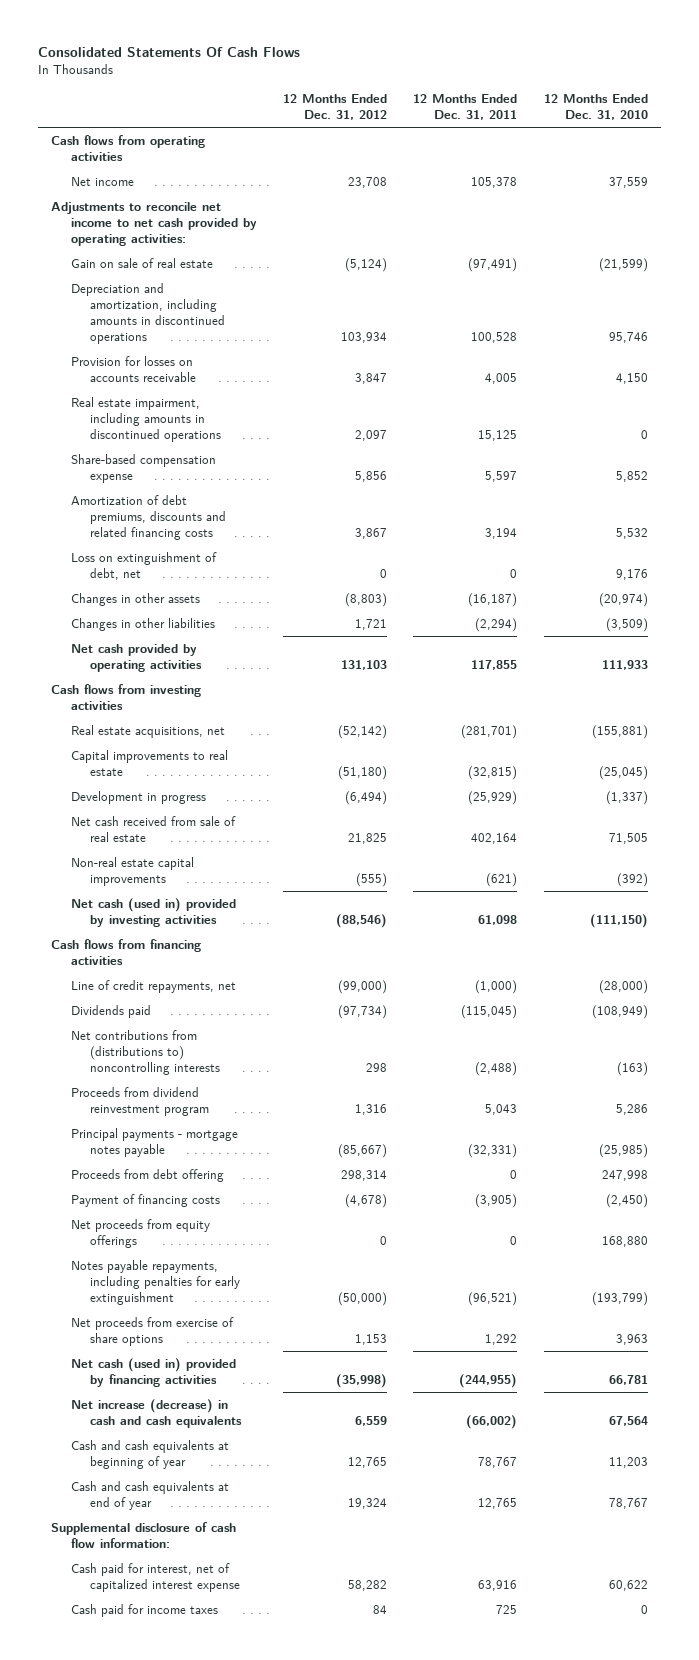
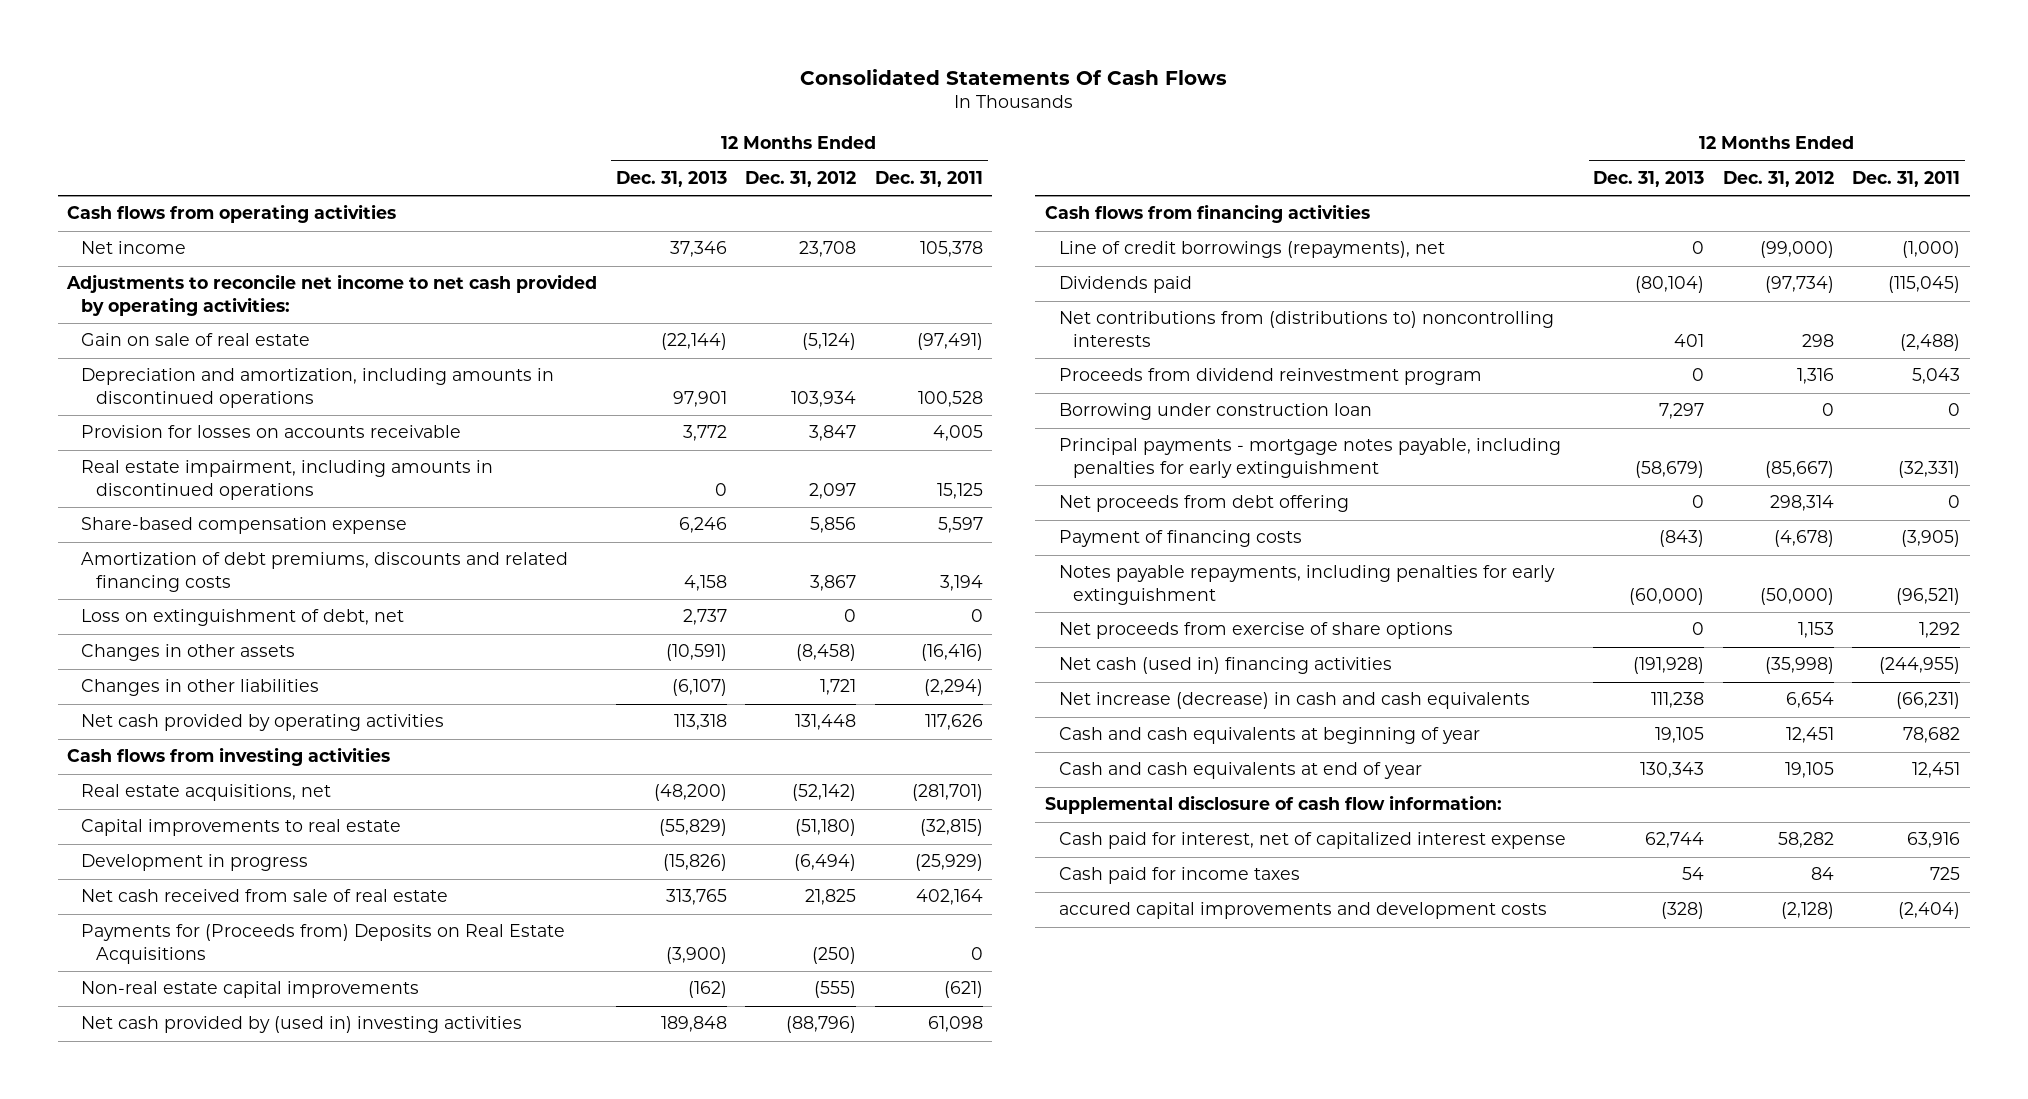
[543,94,648,121] 12 Months Ended Dec. 31, 2010 -> none
none -> [615,170,727,187] Dec. 31, 2013
[344,593,387,608] (8,803) -> [796,644,857,662] (8,458)
[468,593,518,608] (16,187) -> [920,644,983,662] (16,416)
[340,659,387,670] 131,103 -> [795,714,857,731] 131,448
[471,659,518,670] 117,855 -> [924,714,983,731] 117,626
none -> [81,924,566,964] Payments for (Proceeds from) Deposits on Real Estate Acquisitions
[70,898,236,927] Net cash (used in) provided by investing activities -> [81,1016,523,1034] Net cash provided by (used in) investing activities
[335,913,387,928] (88,546) -> [786,1016,857,1034] (88,796)
[70,980,236,994] Line of credit repayments, net -> [1059,241,1446,259] Line of credit borrowings (repayments), net
none -> [1059,403,1373,421] Borrowing under construction loan
[70,1128,238,1157] Principal payments - mortgage notes payable -> [1059,438,1562,478] Principal payments - mortgage notes payable, including penalties for early extinguishment
[70,1169,224,1183] Proceeds from debt offering -> [1059,495,1350,513] Net proceeds from debt offering
[70,1219,210,1248] Net proceeds from equity offerings -> none
[70,1358,236,1387] Net cash (used in) provided by financing activities -> [1059,657,1393,675] Net cash (used in) financing activities
[354,1415,387,1426] 6,559 -> [1785,692,1834,709] 6,654
[466,1414,518,1429] (66,002) -> [1896,692,1961,710] (66,231)
[347,1456,387,1468] 12,765 -> [1785,727,1834,744] 12,451
[478,1456,518,1468] 78,767 -> [1903,727,1961,744] 78,682
[347,1497,387,1509] 19,324 -> [1784,762,1834,779] 19,105
[478,1497,518,1509] 12,765 -> [1912,762,1961,779] 12,451
none -> [1059,902,1548,920] accured capital improvements and development costs

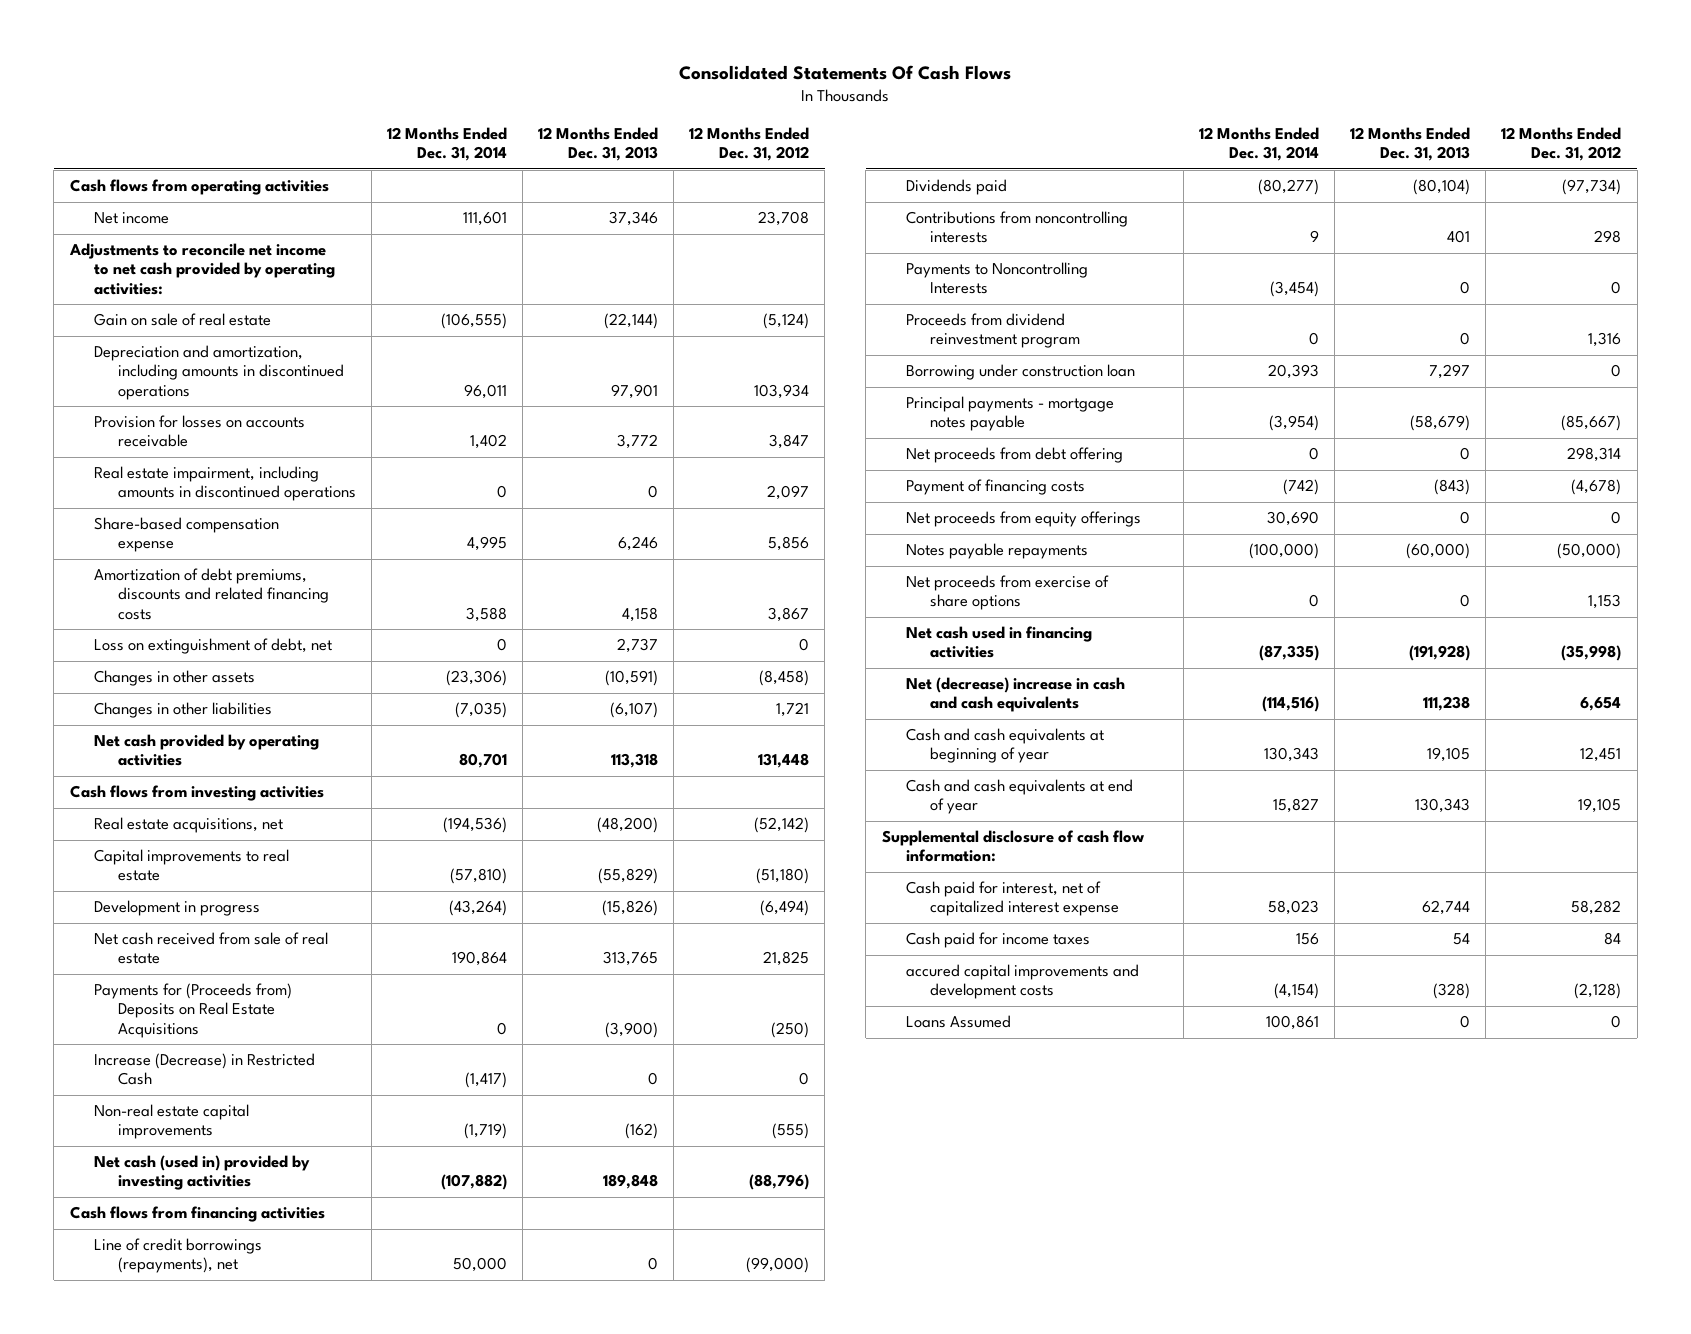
[874,170,983,187] Dec. 31, 2011 -> none
none -> [386,127,507,162] 12 Months Ended Dec. 31, 2014
none -> [93,1053,315,1086] Increase (Decrease) in Restricted Cash
[81,1016,523,1034] Net cash provided by (used in) investing activities -> [93,1155,310,1191] Net cash (used in) provided by investing activities
[1059,311,1555,347] Net contributions from (distributions to) noncontrolling interests -> [905,211,1128,244] Contributions from noncontrolling interests
none -> [905,262,1088,295] Payments to Noncontrolling Interests
[1059,438,1562,478] Principal payments - mortgage notes payable, including penalties for early extinguishment -> [905,396,1114,432] Principal payments - mortgage notes payable
none -> [905,511,1141,528] Net proceeds from equity offerings
[1059,565,1556,605] Notes payable repayments, including penalties for early extinguishment -> [905,543,1088,560] Notes payable repayments
[1059,657,1393,675] Net cash (used in) financing activities -> [905,626,1092,659] Net cash used in financing activities
[1059,692,1531,710] Net increase (decrease) in cash and cash equivalents -> [905,677,1125,713] Net (decrease) increase in cash and cash equivalents
none -> [905,1015,1011,1029] Loans Assumed

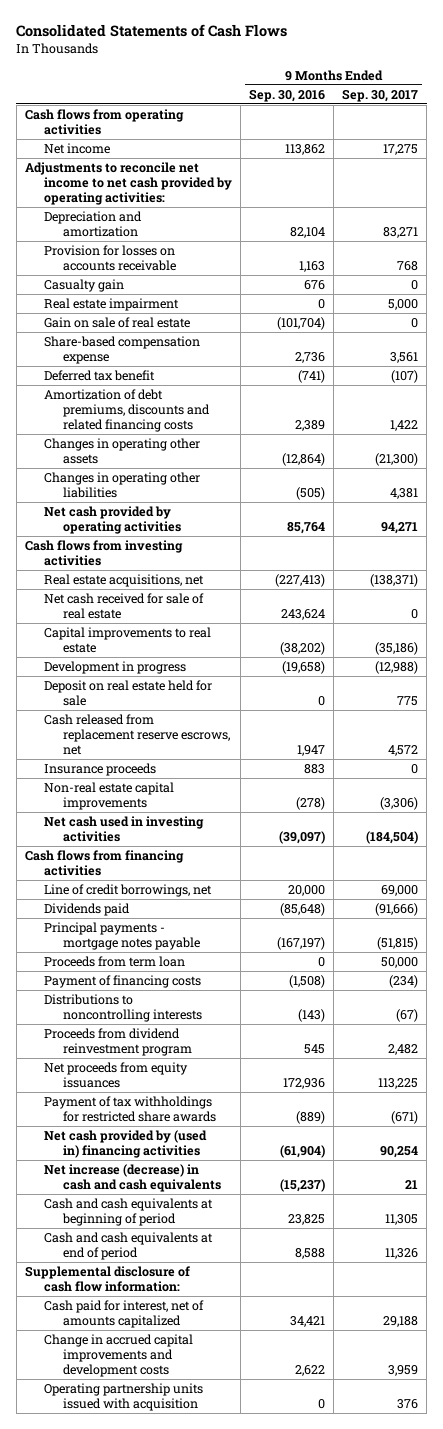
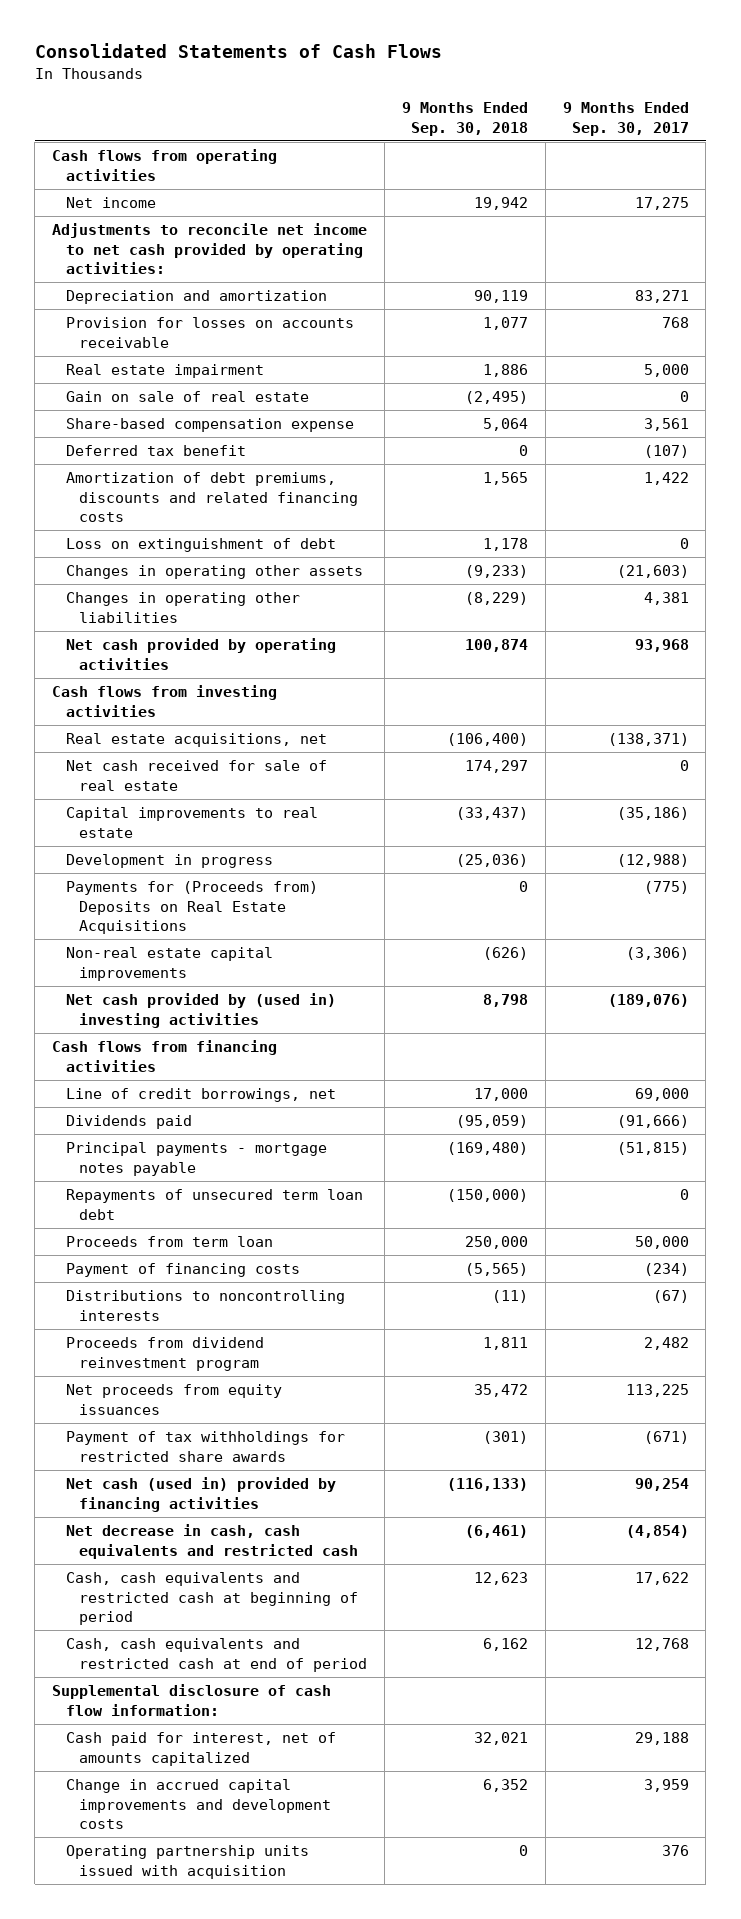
[248,88,325,102] Sep. 30, 2016 -> none
none -> [402,102,529,136] 9 Months Ended Sep. 30, 2018
[43,279,124,293] Casualty gain -> none
none -> [65,538,336,553] Loss on extinguishment of debt
[375,452,419,466] (21,300) -> [616,565,689,579] (21,603)
[381,521,419,534] 94,271 -> [634,639,689,653] 93,968
[43,680,212,706] Deposit on real estate held for sale -> none
[43,714,230,755] Cash released from replacement reserve escrows, net -> none
[43,763,156,777] Insurance proceeds -> none
none -> [65,881,318,935] Payments for (Proceeds from) Deposits on Real Estate Acquisitions
[43,816,204,842] Net cash used in investing activities -> [65,993,336,1028] Net cash provided by (used in) investing activities
[366,830,419,844] (184,504) -> [607,994,689,1008] (189,076)
none -> [65,1189,363,1220] Repayments of unsecured term loan debt
[43,1130,207,1158] Net cash provided by (used in) financing activities -> [65,1477,336,1512] Net cash (used in) provided by financing activities
[43,1164,221,1192] Net increase (decrease) in cash and cash equivalents -> [65,1524,359,1559] Net decrease in cash, cash equivalents and restricted cash
[405,1179,419,1189] 21 -> [625,1525,689,1539] (4,854)
[43,1198,213,1226] Cash and cash equivalents at beginning of period -> [65,1572,359,1626] Cash, cash equivalents and restricted cash at beginning of period
[385,1213,419,1225] 11,305 -> [634,1572,689,1586] 17,622
[43,1232,213,1260] Cash and cash equivalents at end of period -> [65,1638,368,1672] Cash, cash equivalents and restricted cash at end of period
[385,1247,419,1259] 11,326 -> [634,1638,689,1652] 12,768

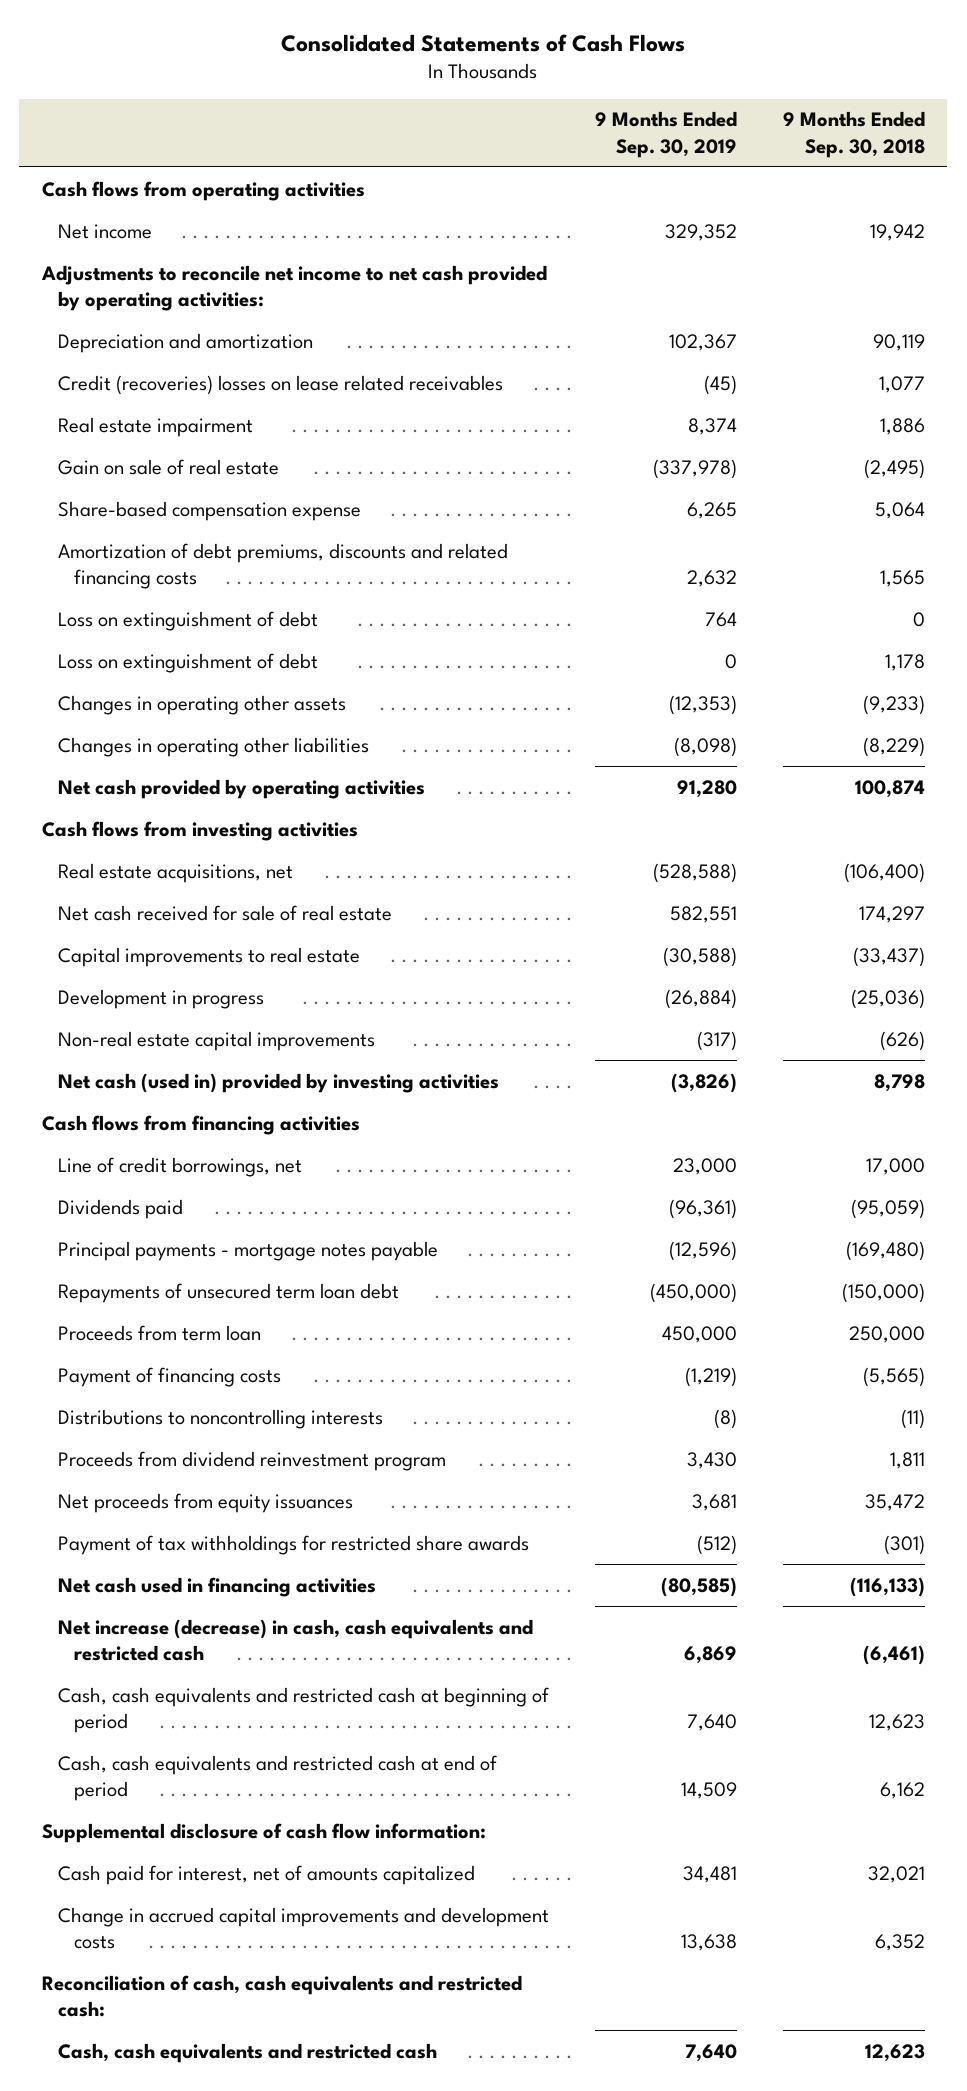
[562,102,689,136] 9 Months Ended Sep. 30, 2017 -> none
none -> [594,111,737,158] 9 Months Ended Sep. 30, 2019
[65,317,354,348] Provision for losses on accounts receivable -> [58,374,504,395] Credit (recoveries) losses on lease related receivables
[65,445,246,457] Deferred tax benefit -> none
none -> [58,610,319,631] Loss on extinguishment of debt
[65,881,318,935] Payments for (Proceeds from) Deposits on Real Estate Acquisitions -> none
[65,993,336,1028] Net cash provided by (used in) investing activities -> [58,1072,500,1093] Net cash (used in) provided by investing activities
[65,1477,336,1512] Net cash (used in) provided by financing activities -> [58,1576,377,1597] Net cash used in financing activities
[65,1524,359,1559] Net decrease in cash, cash equivalents and restricted cash -> [58,1618,534,1661] Net increase (decrease) in cash, cash equivalents and restricted cash
[65,1845,309,1879] Operating partnership units issued with acquisition -> none
none -> [42,1974,523,2017] Reconciliation of cash, cash equivalents and restricted cash:
none -> [58,2042,438,2063] Cash, cash equivalents and restricted cash

